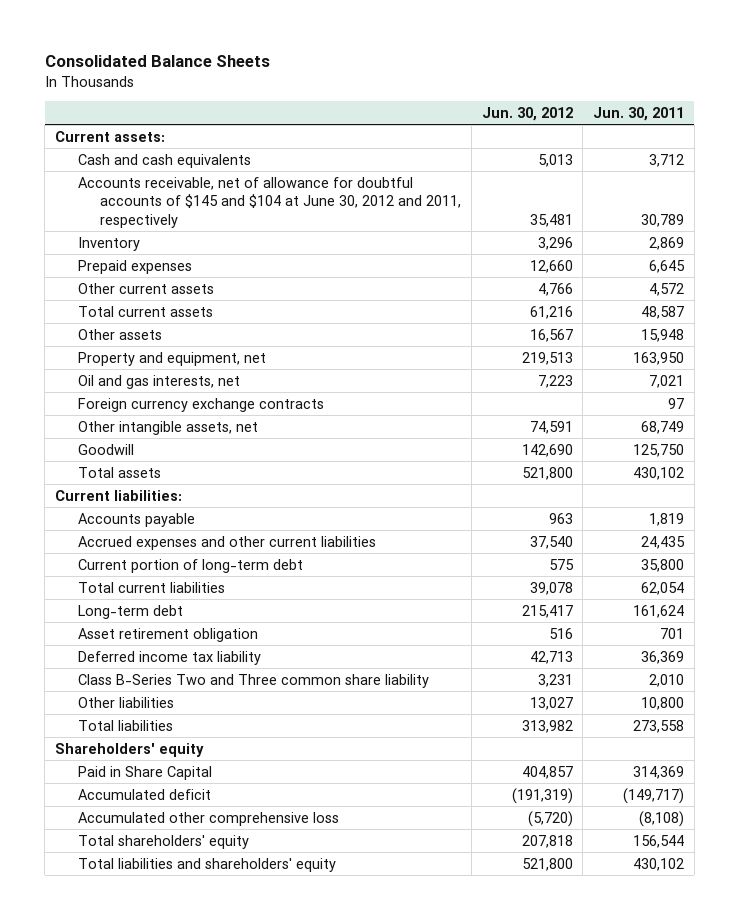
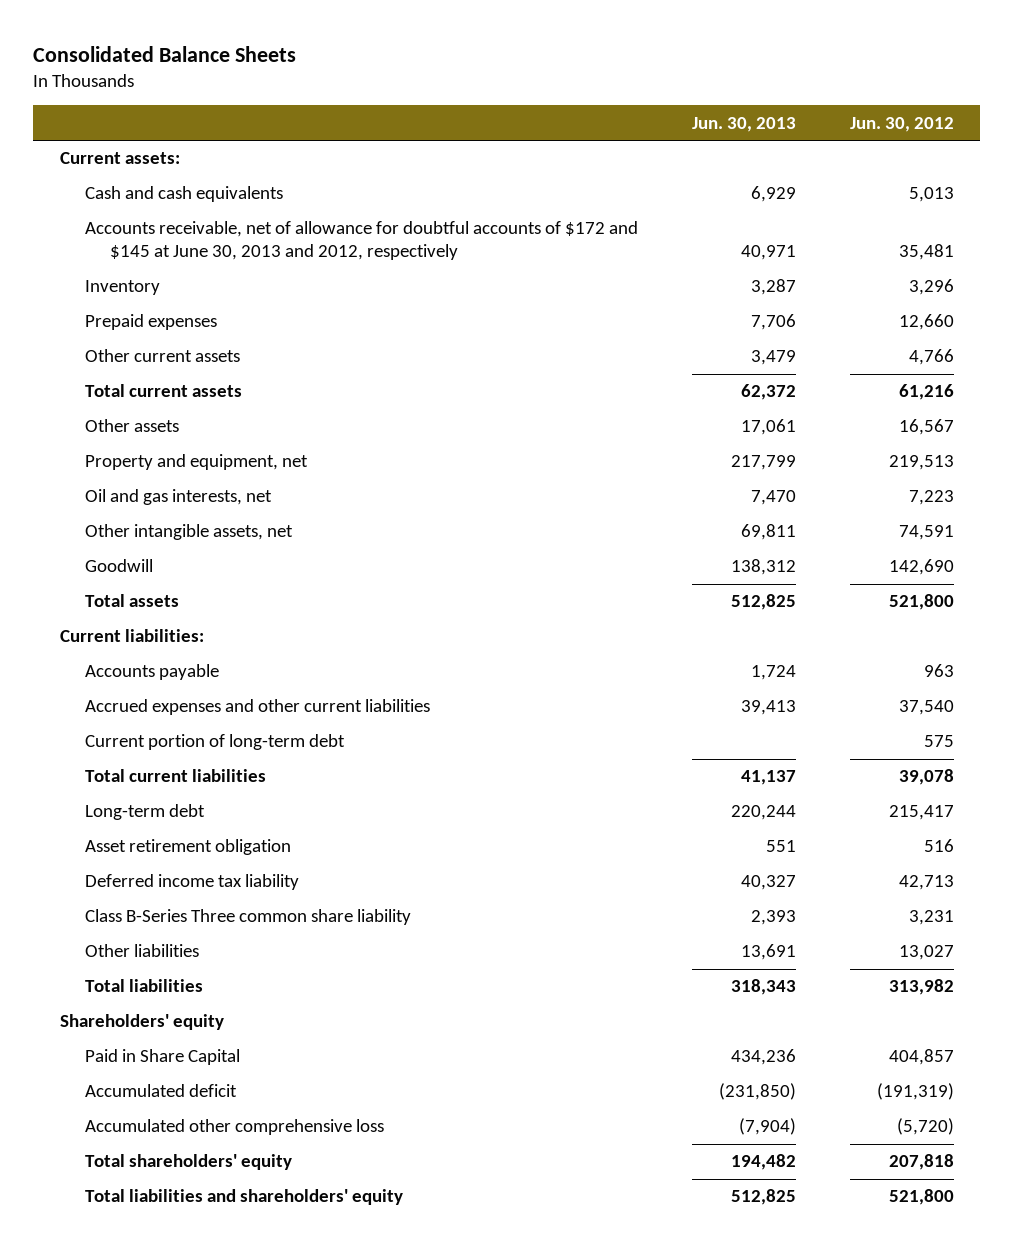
[593,107,685,122] Jun. 30, 2011 -> none
none -> [691,116,796,132] Jun. 30, 2013
[77,176,462,228] Accounts receivable, net of allowance for doubtful accounts of $145 and $104 at June 30, 2012 and 2011, respectively -> [84,221,638,261] Accounts receivable, net of allowance for doubtful accounts of $172 and $145 at June 30, 2013 and 2012, respectively
[77,397,324,412] Foreign currency exchange contracts -> none
[77,673,429,688] Class B-Series Two and Three common share liability -> [84,909,411,926] Class B-Series Three common share liability

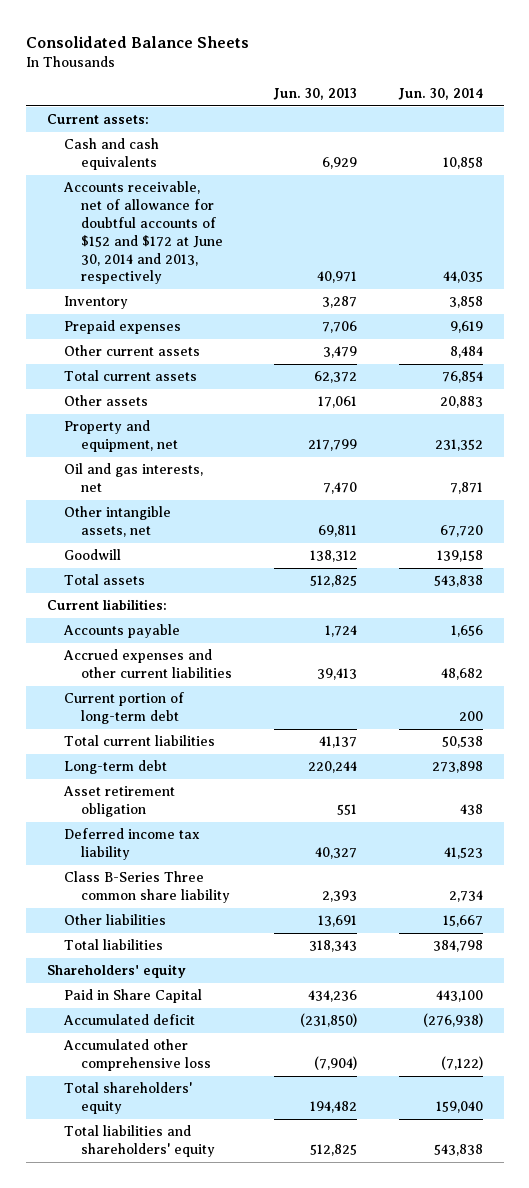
[849,116,954,132] Jun. 30, 2012 -> none
none -> [397,87,483,100] Jun. 30, 2014
[84,221,638,261] Accounts receivable, net of allowance for doubtful accounts of $172 and $145 at June 30, 2013 and 2012, respectively -> [63,181,224,285] Accounts receivable, net of allowance for doubtful accounts of $152 and $172 at June 30, 2014 and 2013, respectively

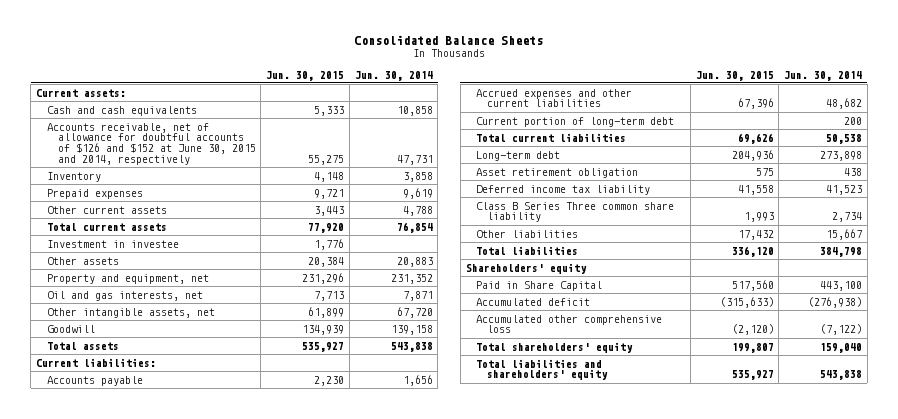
[273,87,358,100] Jun. 30, 2013 -> none
none -> [266,70,345,81] Jun. 30, 2015
[63,181,224,285] Accounts receivable, net of allowance for doubtful accounts of $152 and $172 at June 30, 2014 and 2013, respectively -> [46,122,256,165] Accounts receivable, net of allowance for doubtful accounts of $126 and $152 at June 30, 2015 and 2014, respectively
[442,271,483,284] 44,035 -> [396,154,433,165] 47,731
[449,346,483,359] 8,484 -> [402,205,433,216] 4,788
none -> [46,239,179,248] Investment in investee
[64,871,231,904] Class B-Series Three common share liability -> [476,201,675,223] Class B Series Three common share liability

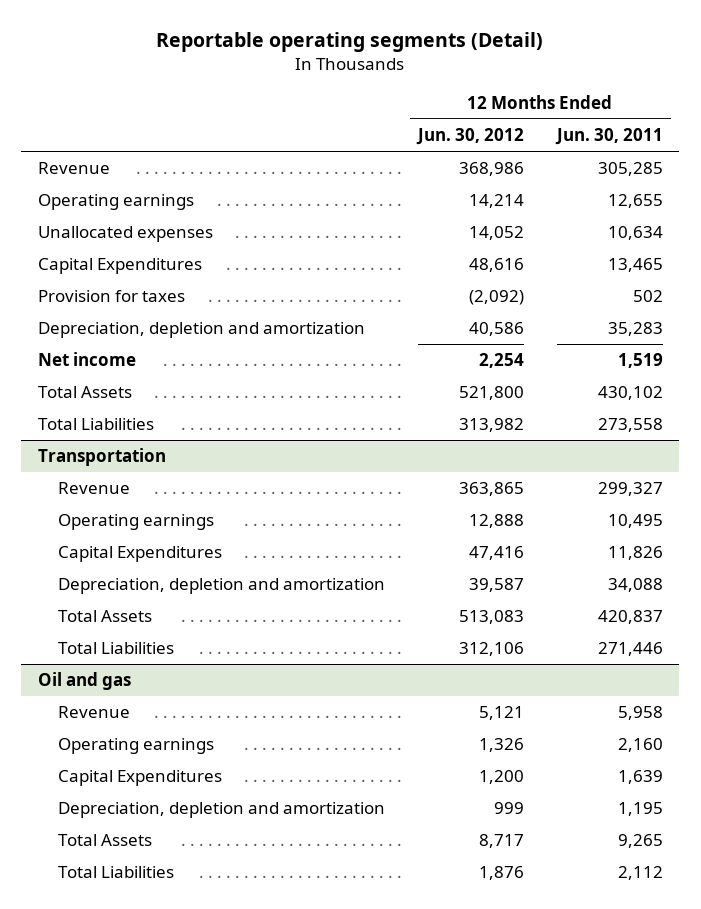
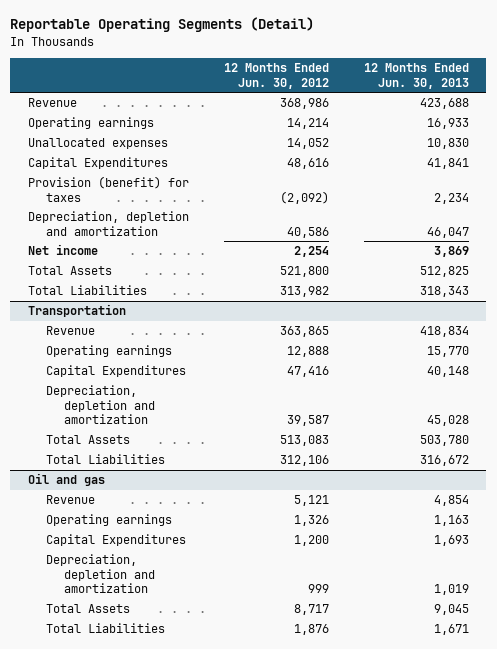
[156,32,544,53] Reportable operating segments (Detail) -> [10,17,315,33] Reportable Operating Segments (Detail)
[554,128,663,146] Jun. 30, 2011 -> none
none -> [363,63,469,89] 12 Months Ended Jun. 30, 2013
[37,290,185,303] Provision for taxes -> [27,176,189,202] Provision (benefit) for taxes

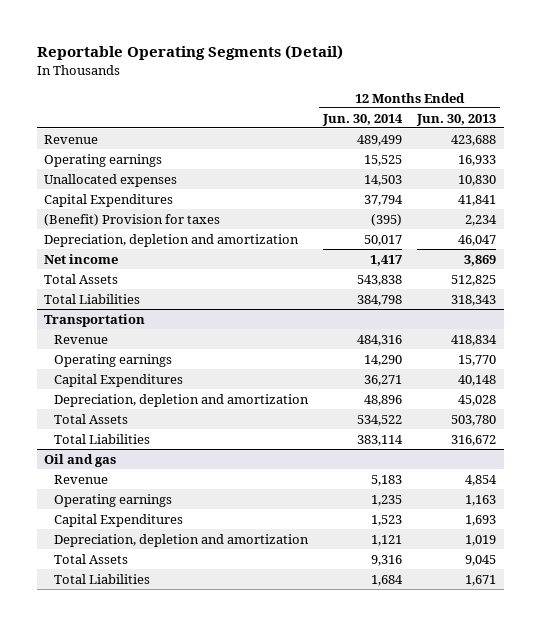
[223,63,329,89] 12 Months Ended Jun. 30, 2012 -> none
none -> [322,113,404,126] Jun. 30, 2014
[27,176,189,202] Provision (benefit) for taxes -> [44,213,221,226] (Benefit) Provision for taxes

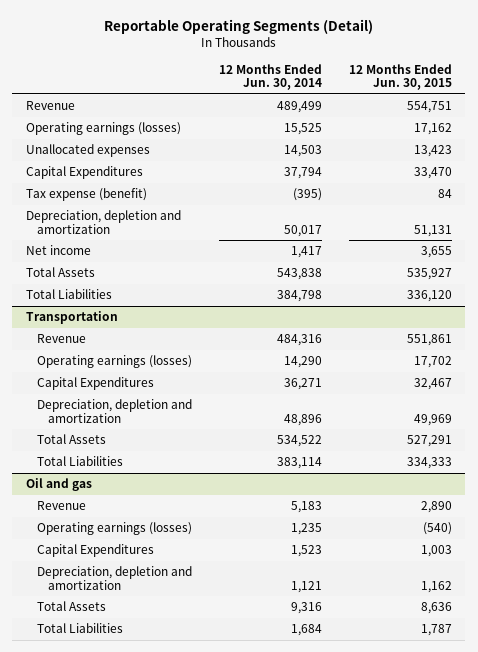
[416,113,497,126] Jun. 30, 2013 -> none
none -> [348,63,452,91] 12 Months Ended Jun. 30, 2015
[44,153,163,167] Operating earnings -> [25,122,181,136] Operating earnings (losses)
[44,213,221,226] (Benefit) Provision for taxes -> [25,188,147,202] Tax expense (benefit)
[54,353,173,367] Operating earnings -> [36,355,192,369] Operating earnings (losses)
[54,493,173,507] Operating earnings -> [36,522,192,536] Operating earnings (losses)

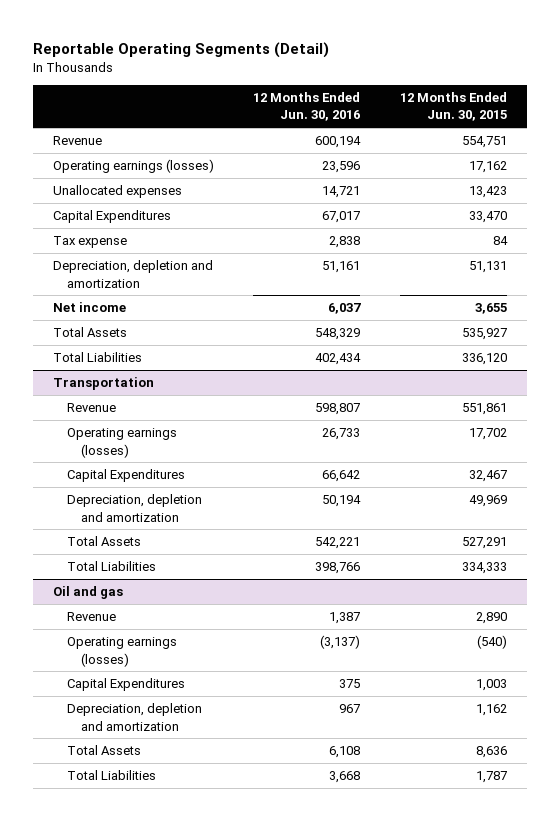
[218,63,322,91] 12 Months Ended Jun. 30, 2014 -> none
none -> [253,92,361,122] 12 Months Ended Jun. 30, 2016
[25,188,147,202] Tax expense (benefit) -> [53,236,128,249] Tax expense

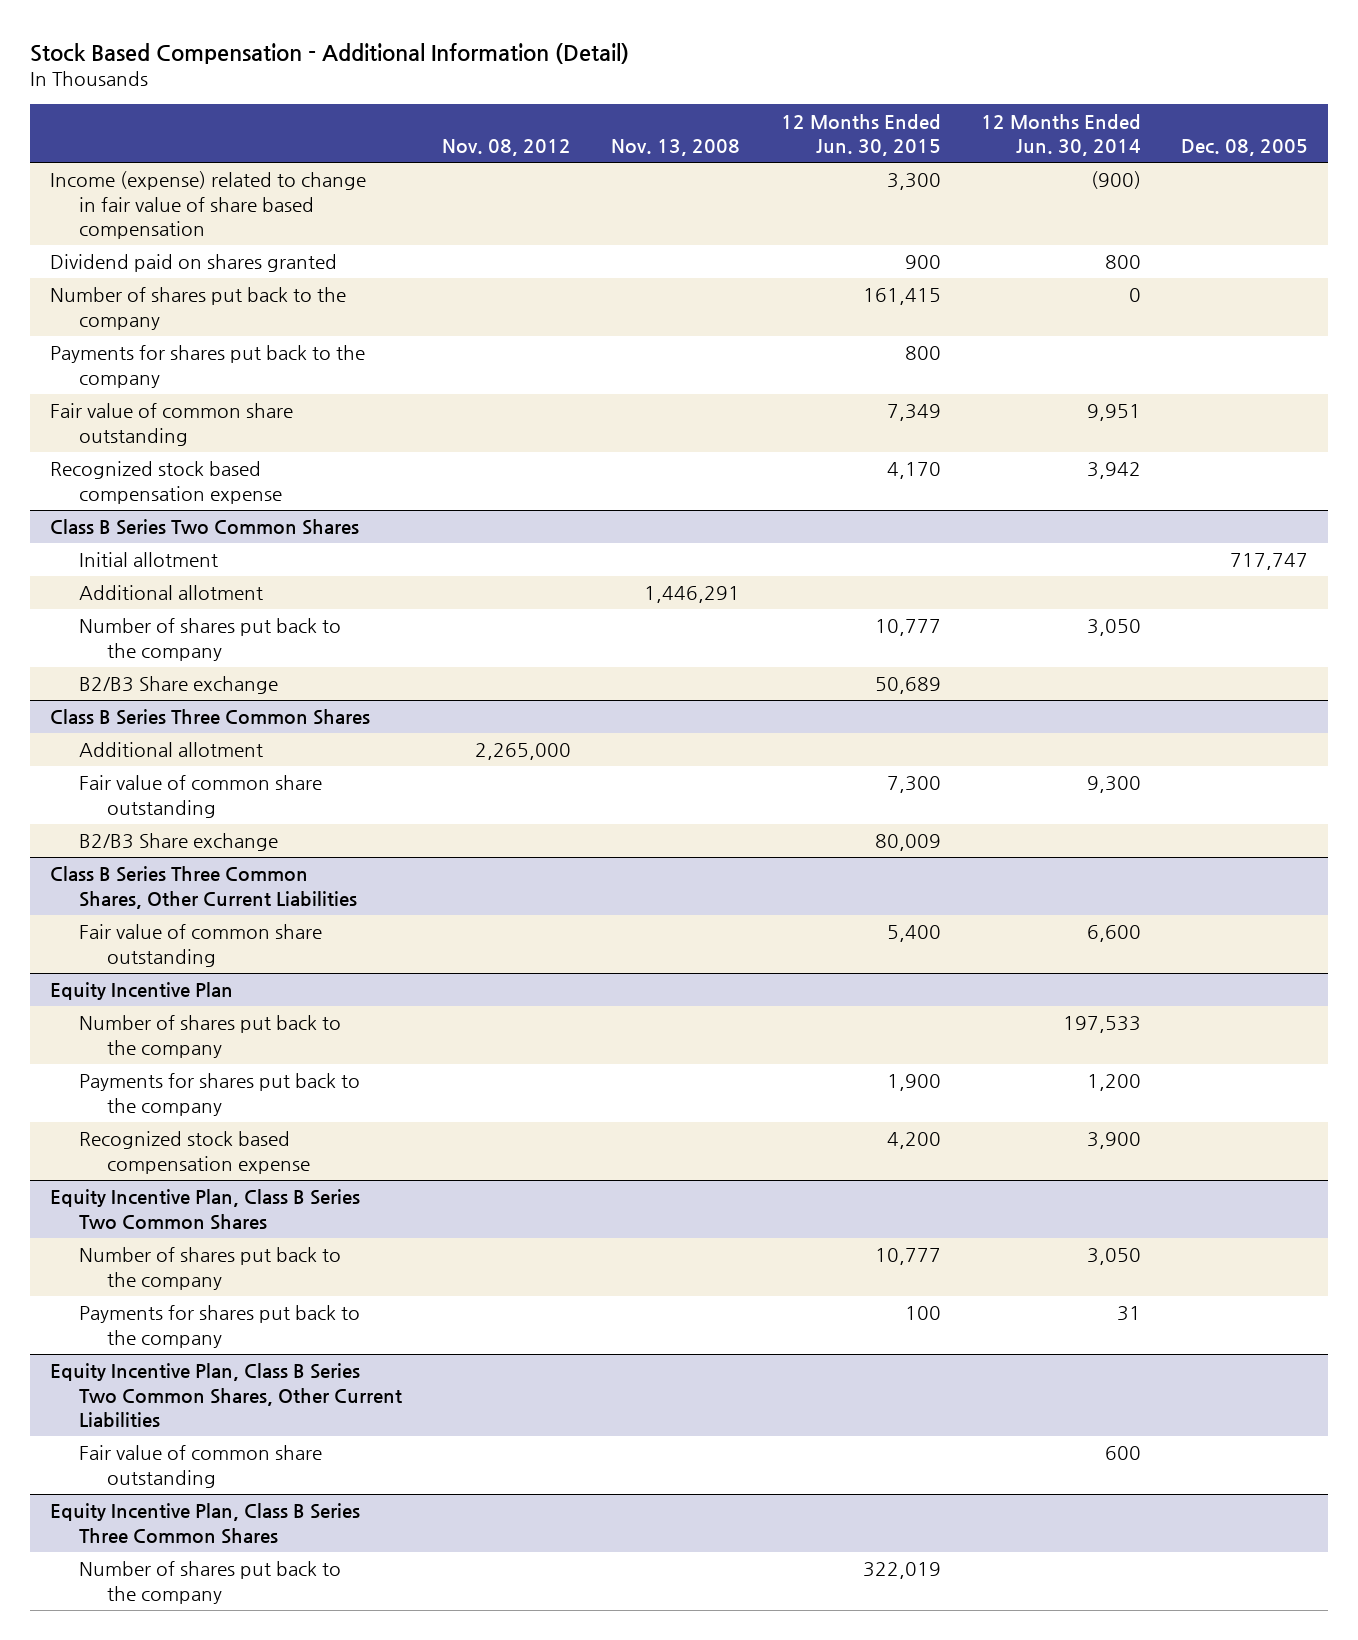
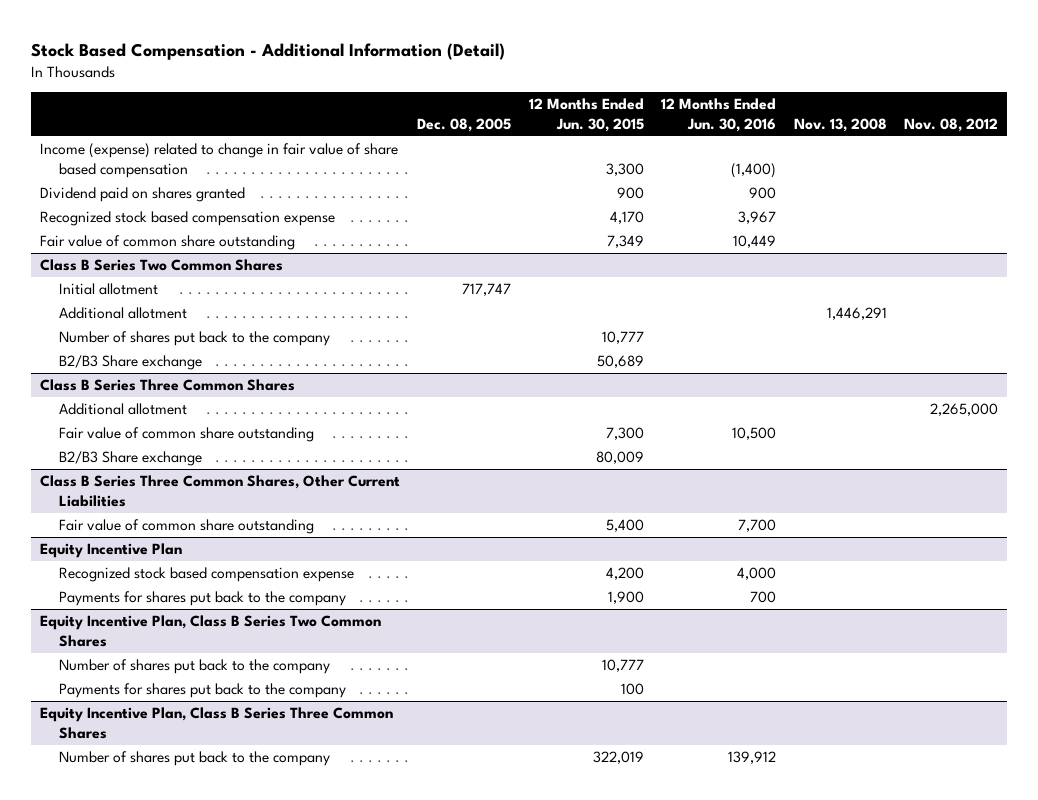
[980,113,1141,157] 12 Months Ended Jun. 30, 2014 -> none
none -> [661,98,777,133] 12 Months Ended Jun. 30, 2016
[50,287,347,330] Number of shares put back to the company -> none
[50,345,366,388] Payments for shares put back to the company -> none
[50,403,294,446] Fair value of common share outstanding -> [39,235,295,251] Fair value of common share outstanding
[78,1015,341,1058] Number of shares put back to the company -> none
[78,1073,360,1116] Payments for shares put back to the company -> [58,591,346,607] Payments for shares put back to the company
[50,1363,402,1428] Equity Incentive Plan, Class B Series Two Common Shares, Other Current Liabilities -> none
[78,1445,322,1488] Fair value of common share outstanding -> none

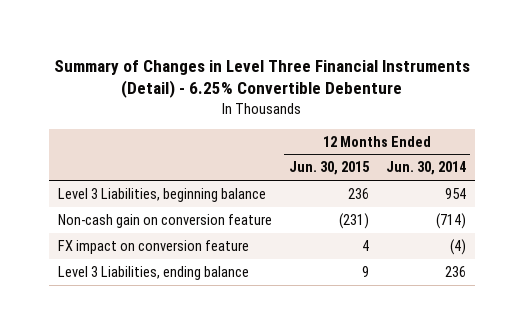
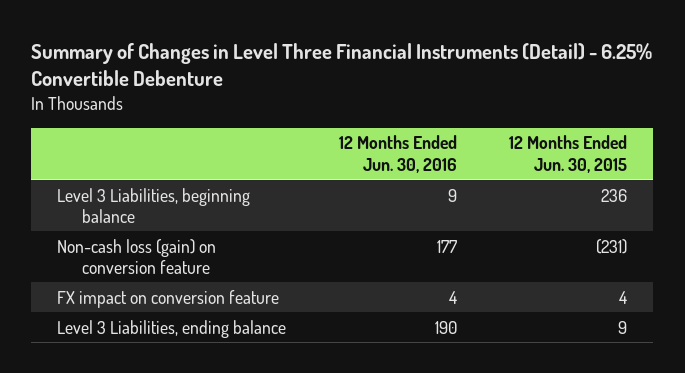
[386,161,467,176] Jun. 30, 2014 -> none
none -> [338,135,457,173] 12 Months Ended Jun. 30, 2016
[57,214,272,229] Non-cash gain on conversion feature -> [57,238,217,274] Non-cash loss (gain) on conversion feature

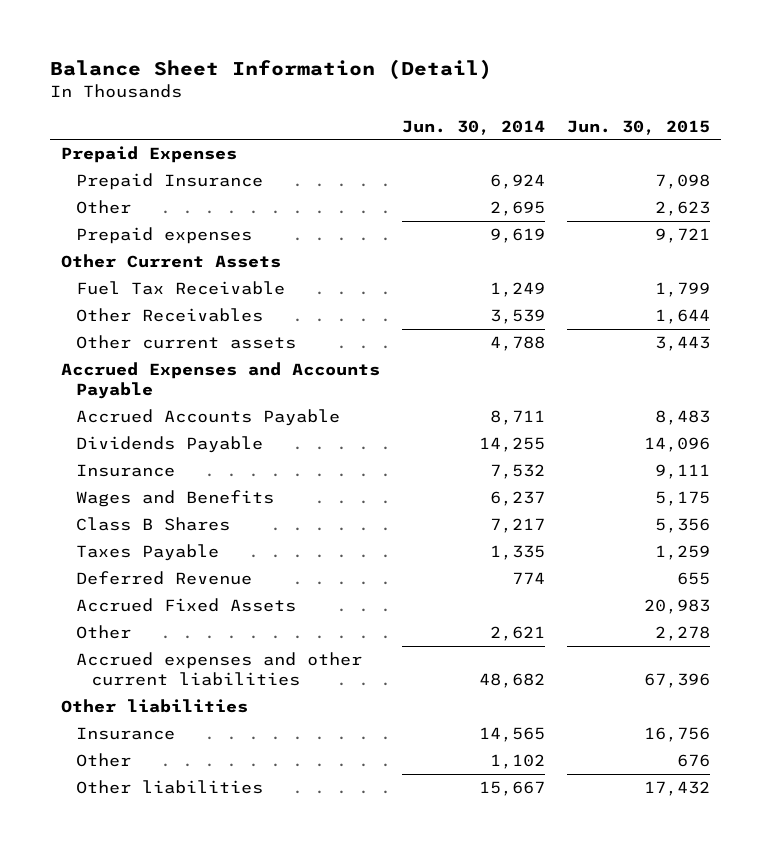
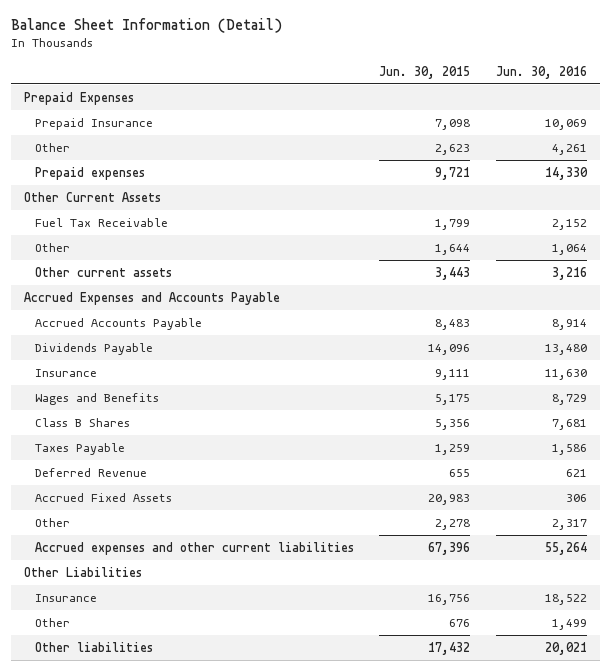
[401,119,545,135] Jun. 30, 2014 -> none
none -> [495,65,587,79] Jun. 30, 2016
[75,307,263,322] Other Receivables -> [34,242,70,252] Other
[60,698,248,713] Other liabilities -> [23,566,142,577] Other Liabilities

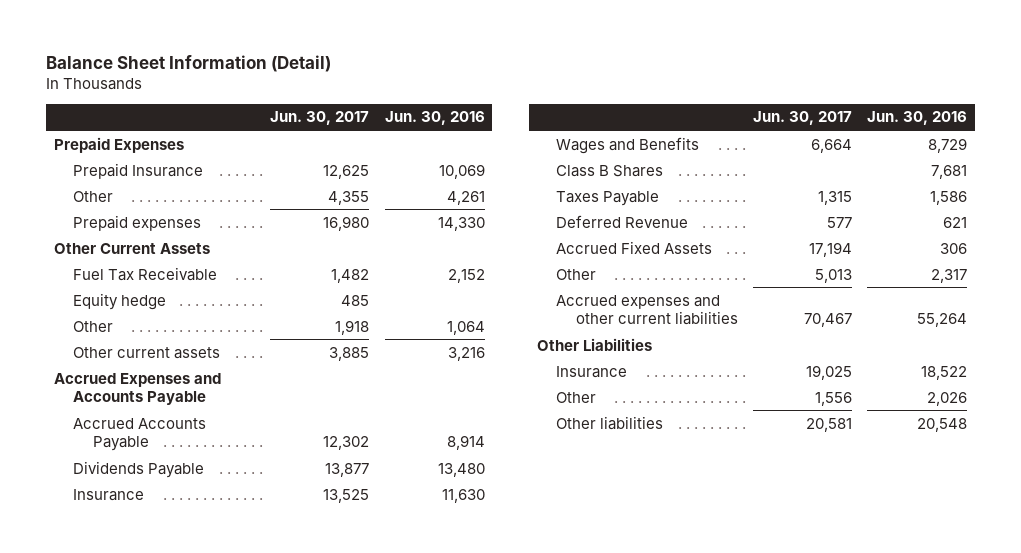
[379,65,471,79] Jun. 30, 2015 -> none
none -> [270,111,370,126] Jun. 30, 2017
none -> [73,292,167,310] Equity hedge
[551,618,587,630] 1,499 -> [927,391,968,406] 2,026
[544,641,587,655] 20,021 -> [917,417,968,432] 20,548

